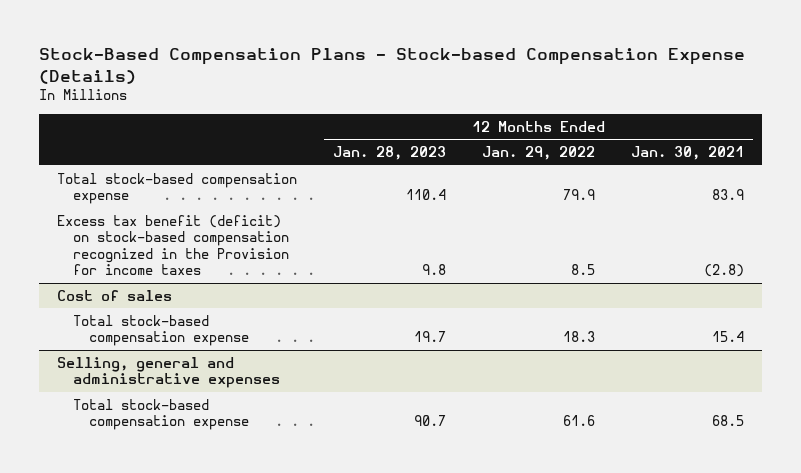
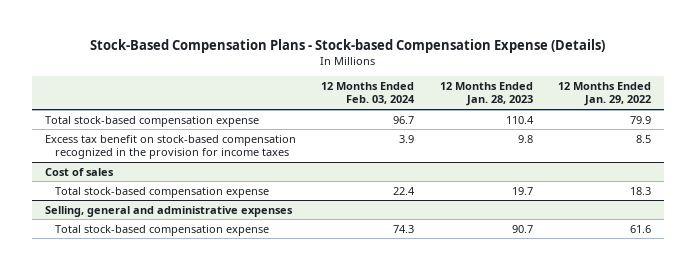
[631,146,745,161] Jan. 30, 2021 -> none
none -> [321,81,416,105] 12 Months Ended Feb. 03, 2024
[57,214,289,276] Excess tax benefit (deficit) on stock-based compensation recognized in the Provision for income taxes -> [45,134,297,160] Excess tax benefit on stock-based compensation recognized in the provision for income taxes

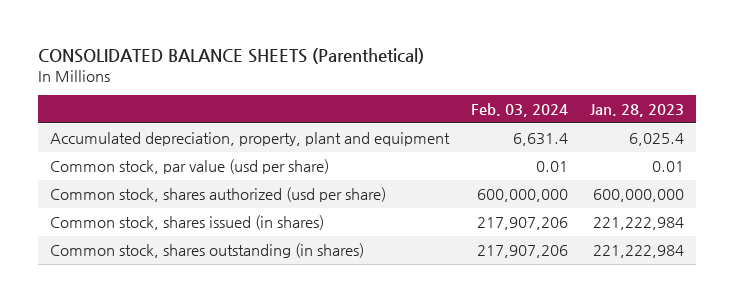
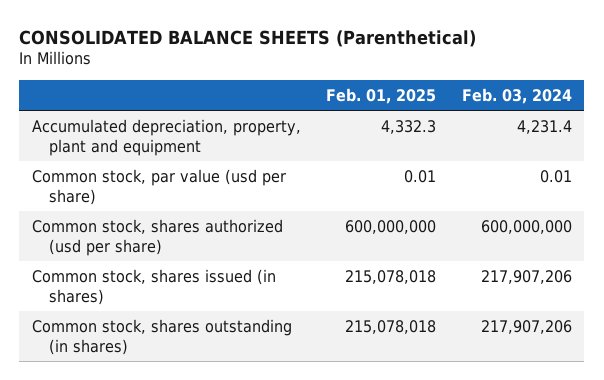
[590,103,685,117] Jan. 28, 2023 -> none
none -> [326,87,437,104] Feb. 01, 2025
[512,132,568,146] 6,631.4 -> [516,119,572,134] 4,231.4

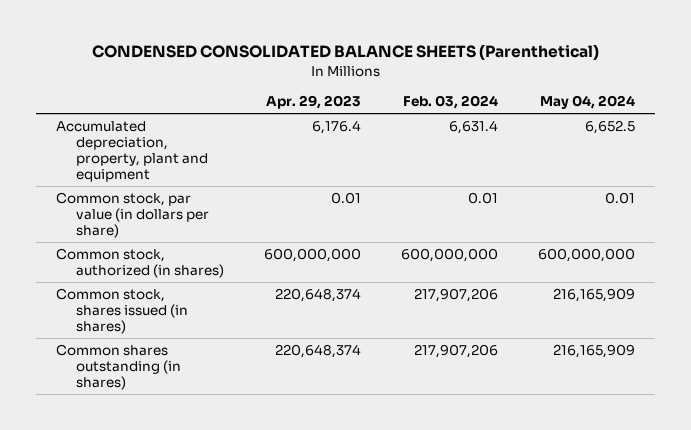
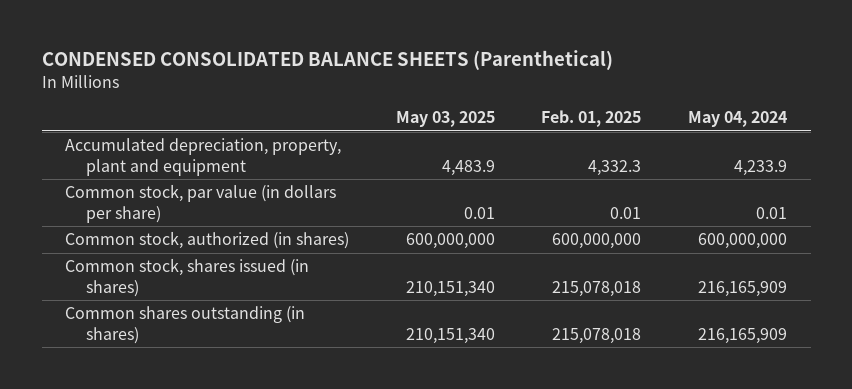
[266,95,362,110] Apr. 29, 2023 -> none
[403,95,499,110] Feb. 03, 2024 -> none
none -> [395,111,495,128] May 03, 2025
none -> [541,110,642,128] Feb. 01, 2025
[585,119,636,134] 6,652.5 -> [734,159,788,176] 4,233.9

